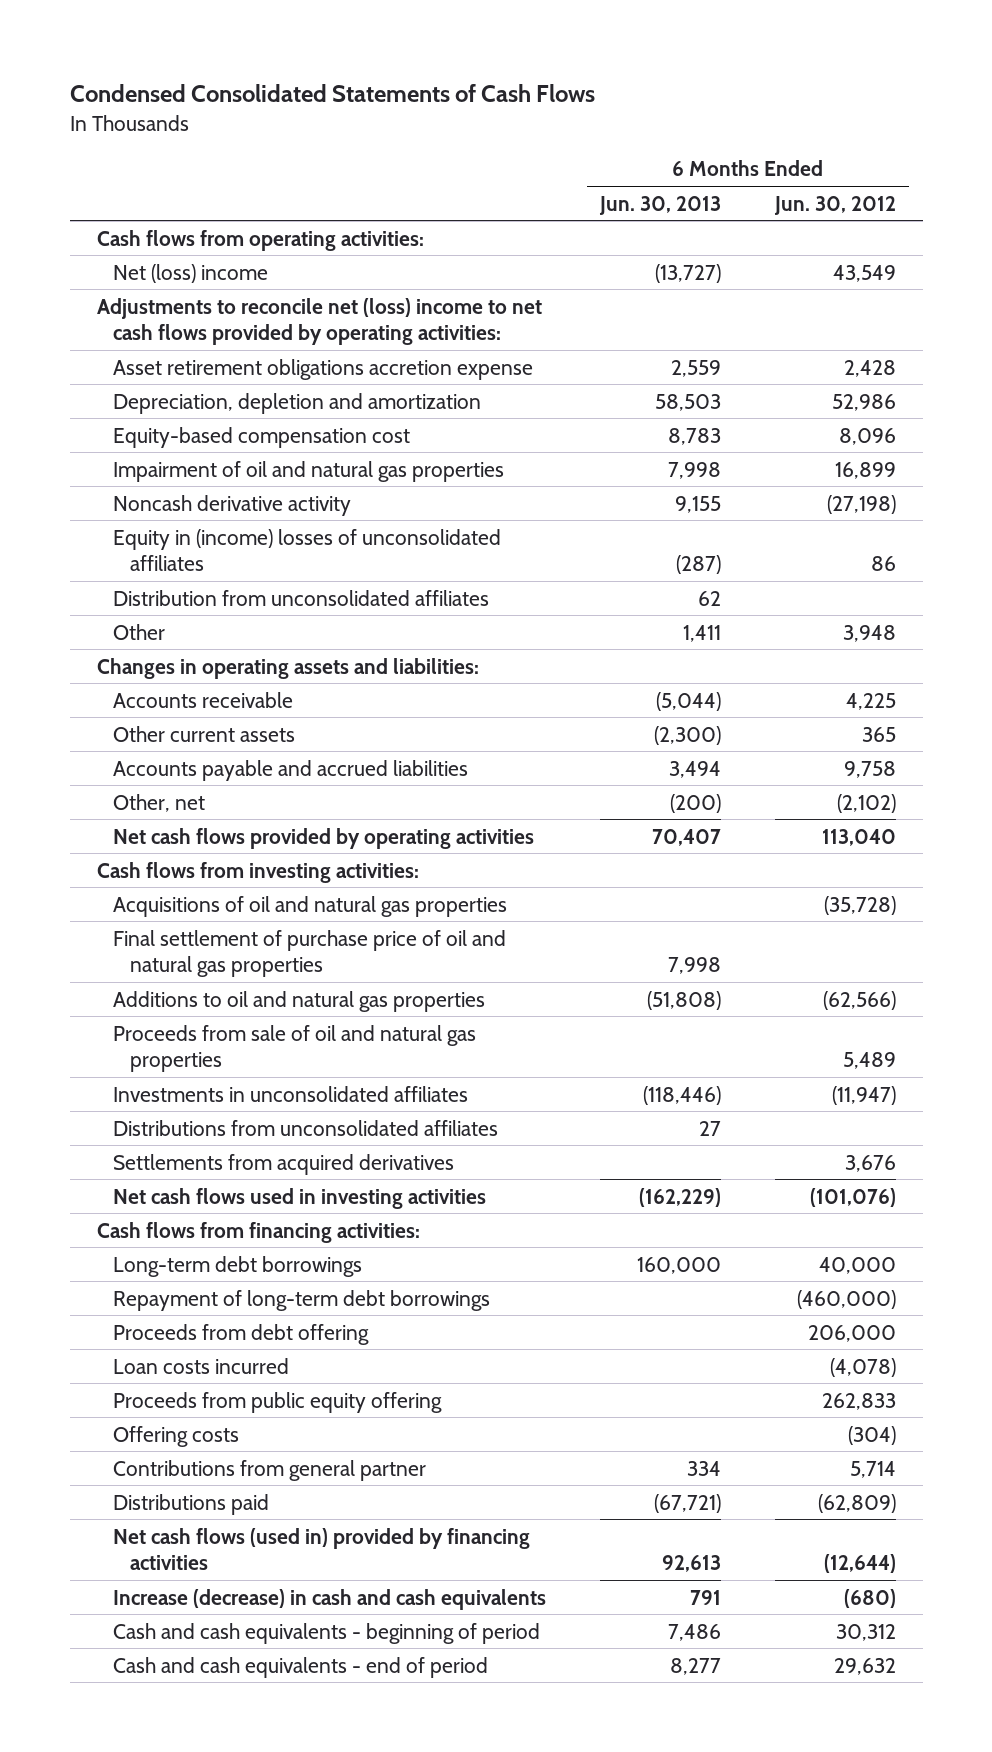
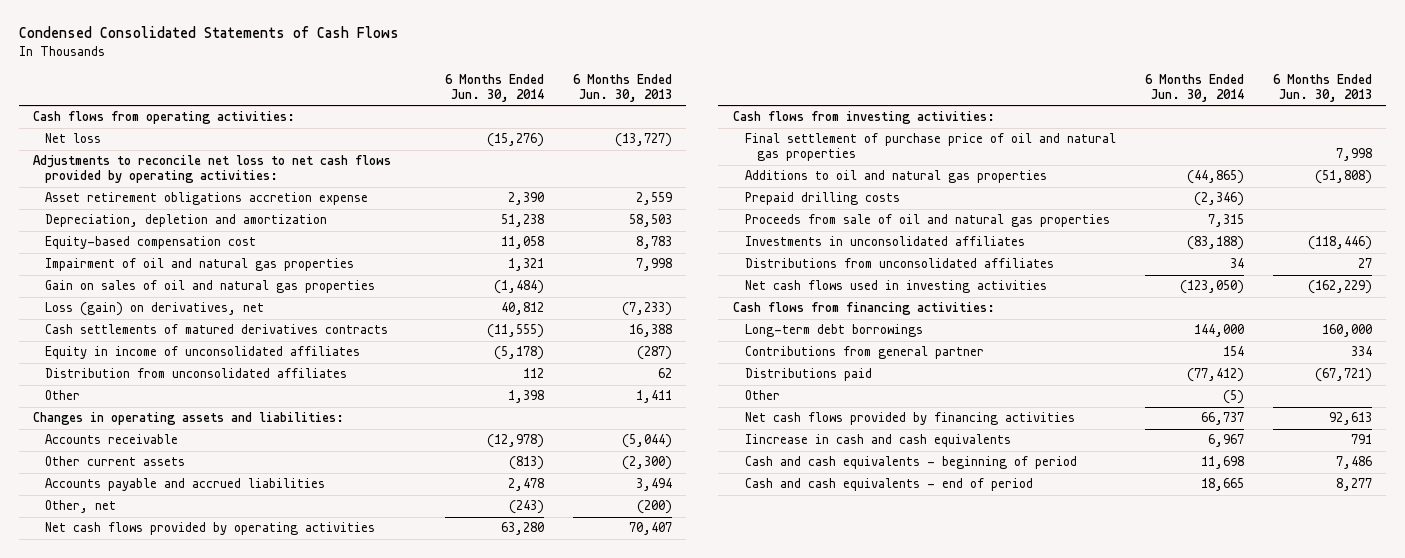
[773,195,896,215] Jun. 30, 2012 -> none
none -> [445,73,545,102] 6 Months Ended Jun. 30, 2014
[113,263,269,283] Net (loss) income -> [45,133,102,144] Net loss
[96,297,542,346] Adjustments to reconcile net (loss) income to net cash flows provided by operating activities: -> [33,155,392,184] Adjustments to reconcile net loss to net cash flows provided by operating activities:
[113,494,352,516] Noncash derivative activity -> none
none -> [45,280,376,294] Gain on sales of oil and natural gas properties
none -> [45,302,265,317] Loss (gain) on derivatives, net
none -> [45,324,389,335] Cash settlements of matured derivatives contracts
[113,528,502,572] Equity in (income) losses of unconsolidated affiliates -> [45,346,361,360] Equity in income of unconsolidated affiliates
[113,895,508,917] Acquisitions of oil and natural gas properties -> none
none -> [744,192,900,206] Prepaid drilling costs
[113,1153,455,1175] Settlements from acquired derivatives -> none
[113,1289,491,1311] Repayment of long-term debt borrowings -> none
[113,1323,370,1345] Proceeds from debt offering -> none
[113,1357,290,1374] Loan costs incurred -> none
[113,1391,443,1413] Proceeds from public equity offering -> none
[113,1425,240,1447] Offering costs -> none
none -> [744,390,780,401] Other
[113,1527,531,1571] Net cash flows (used in) provided by financing activities -> [744,412,1075,426] Net cash flows provided by financing activities
[113,1588,547,1610] Increase (decrease) in cash and cash equivalents -> [744,434,1011,448] Iincrease in cash and cash equivalents

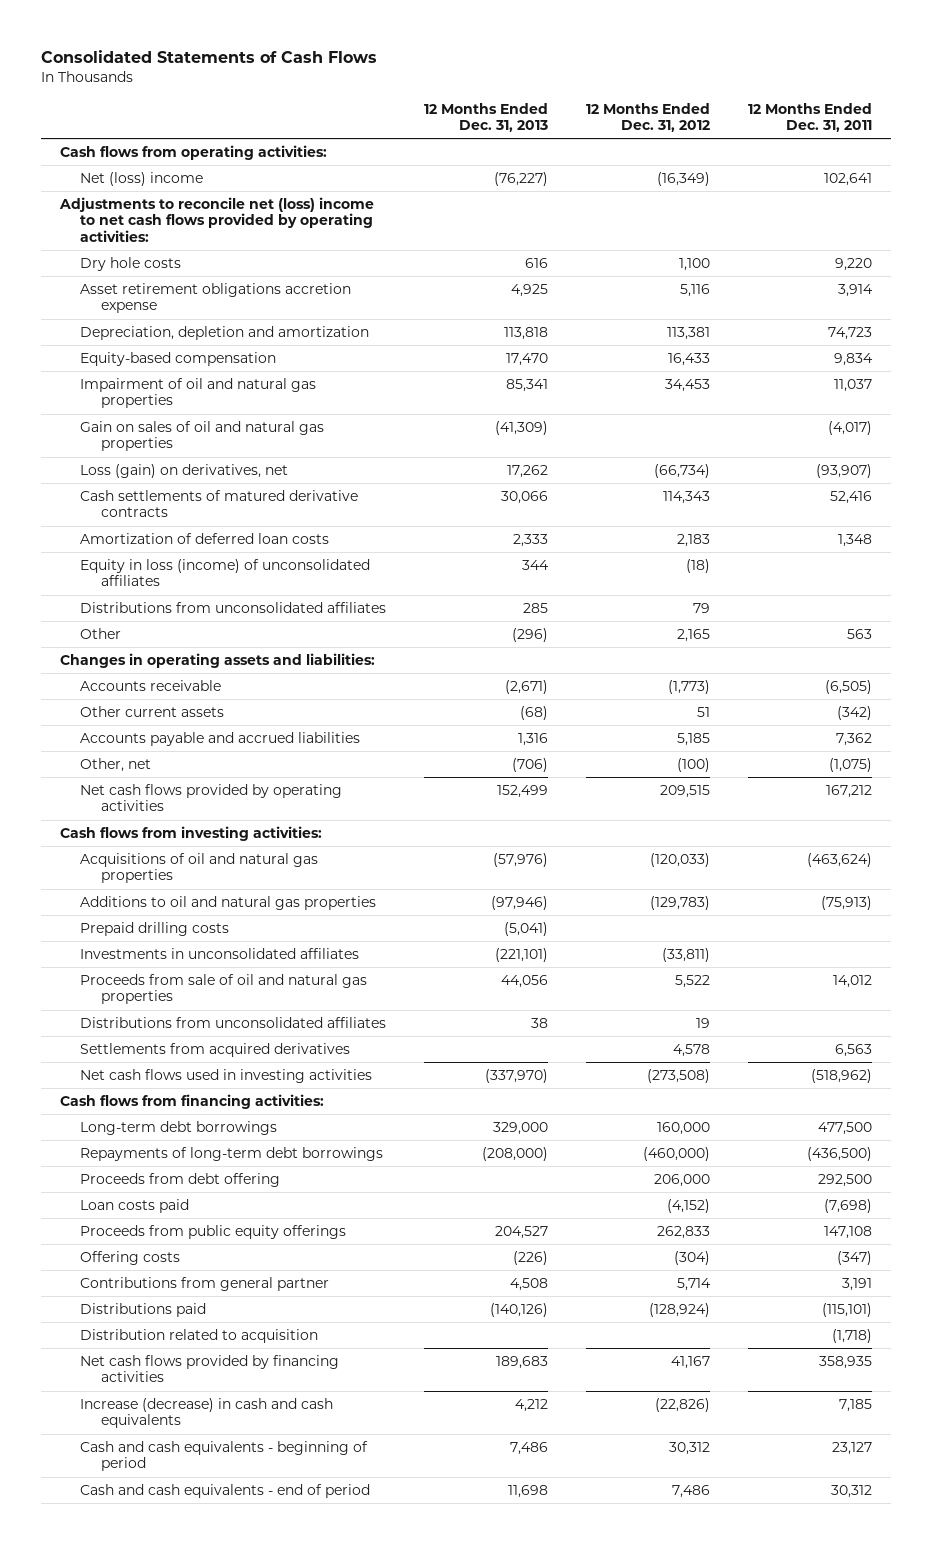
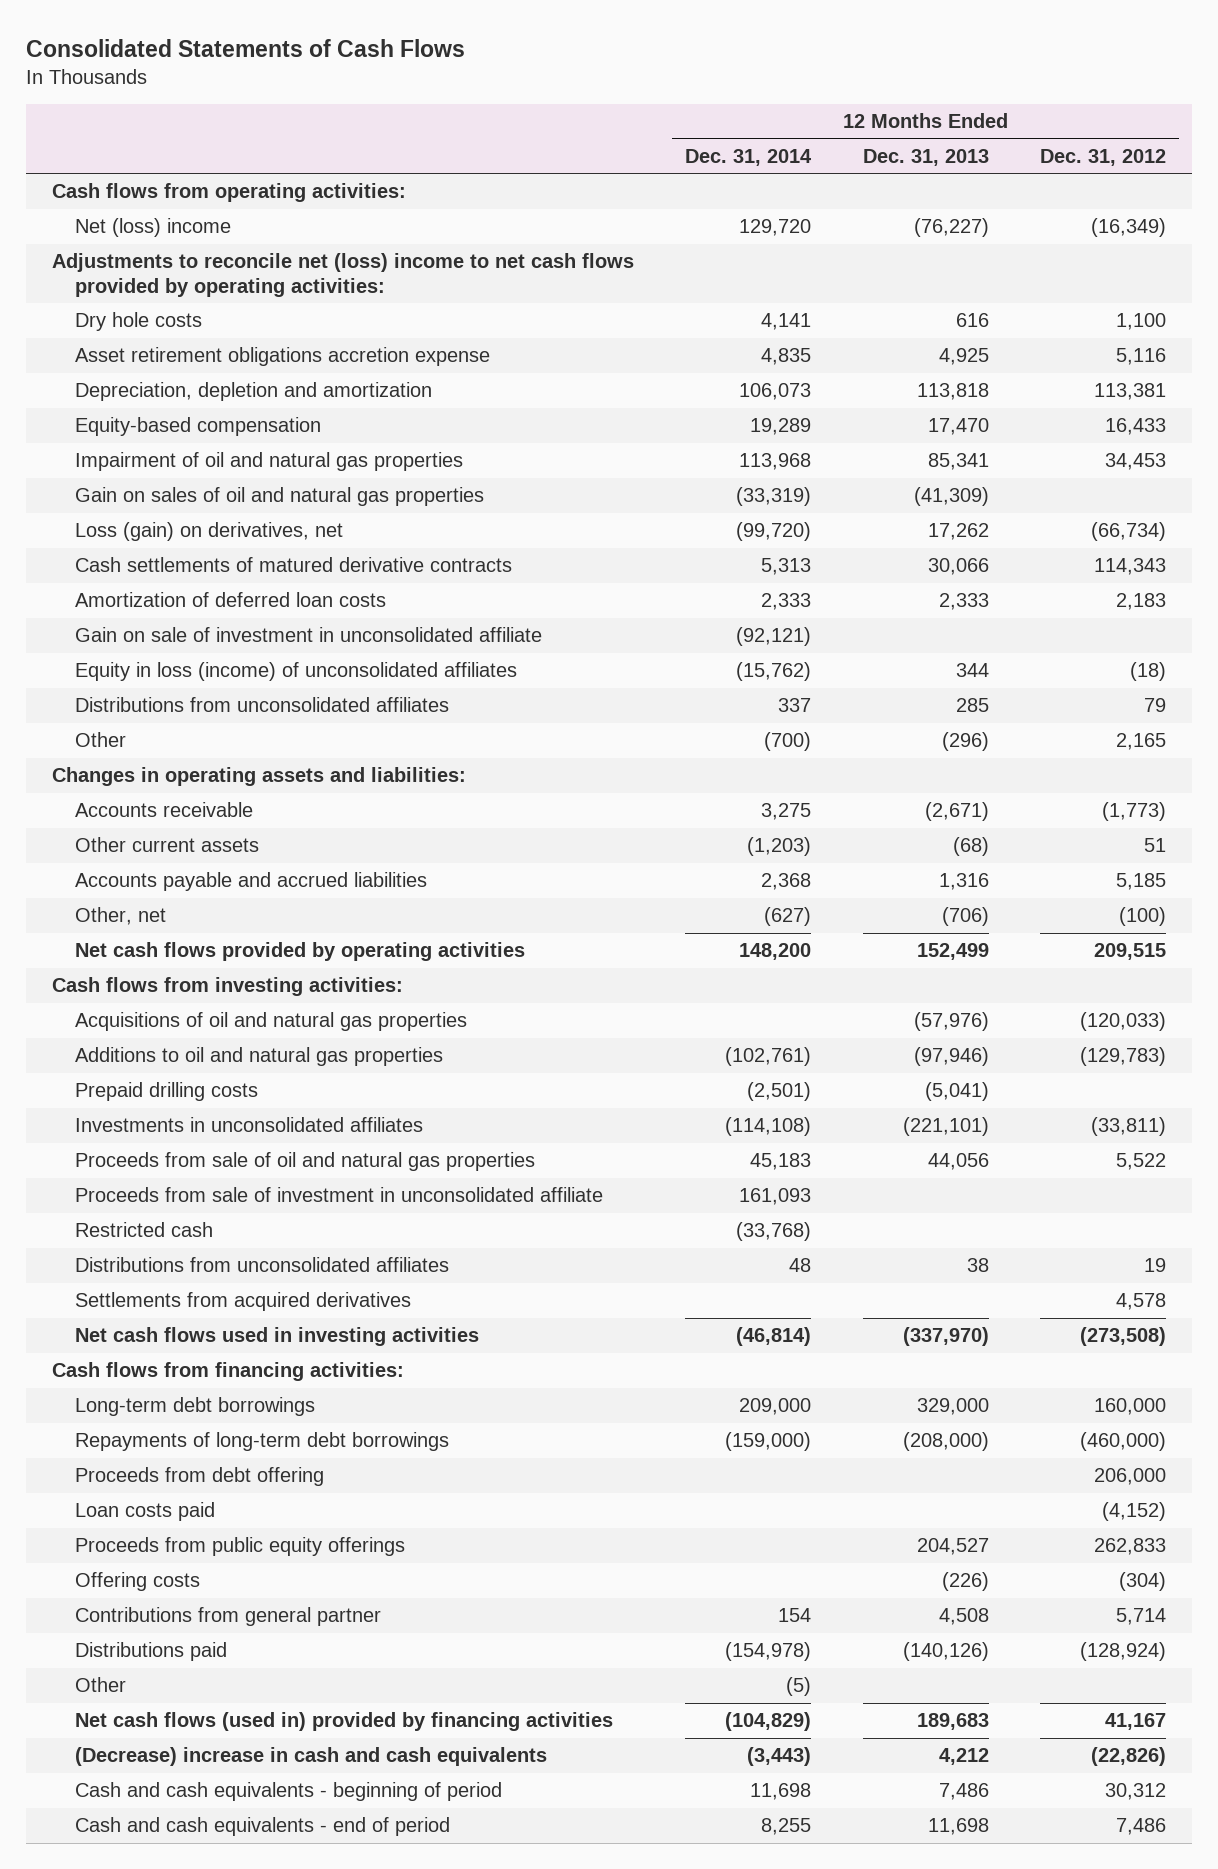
[747,102,872,133] 12 Months Ended Dec. 31, 2011 -> none
none -> [685,148,813,166] Dec. 31, 2014
none -> [74,627,542,643] Gain on sale of investment in unconsolidated affiliate
none -> [74,1187,603,1203] Proceeds from sale of investment in unconsolidated affiliate
none -> [74,1222,213,1238] Restricted cash
[80,1328,319,1343] Distribution related to acquisition -> none
none -> [74,1677,126,1693] Other
[80,1354,340,1383] Net cash flows provided by financing activities -> [74,1712,613,1732] Net cash flows (used in) provided by financing activities
[80,1397,334,1429] Increase (decrease) in cash and cash equivalents -> [74,1747,547,1767] (Decrease) increase in cash and cash equivalents

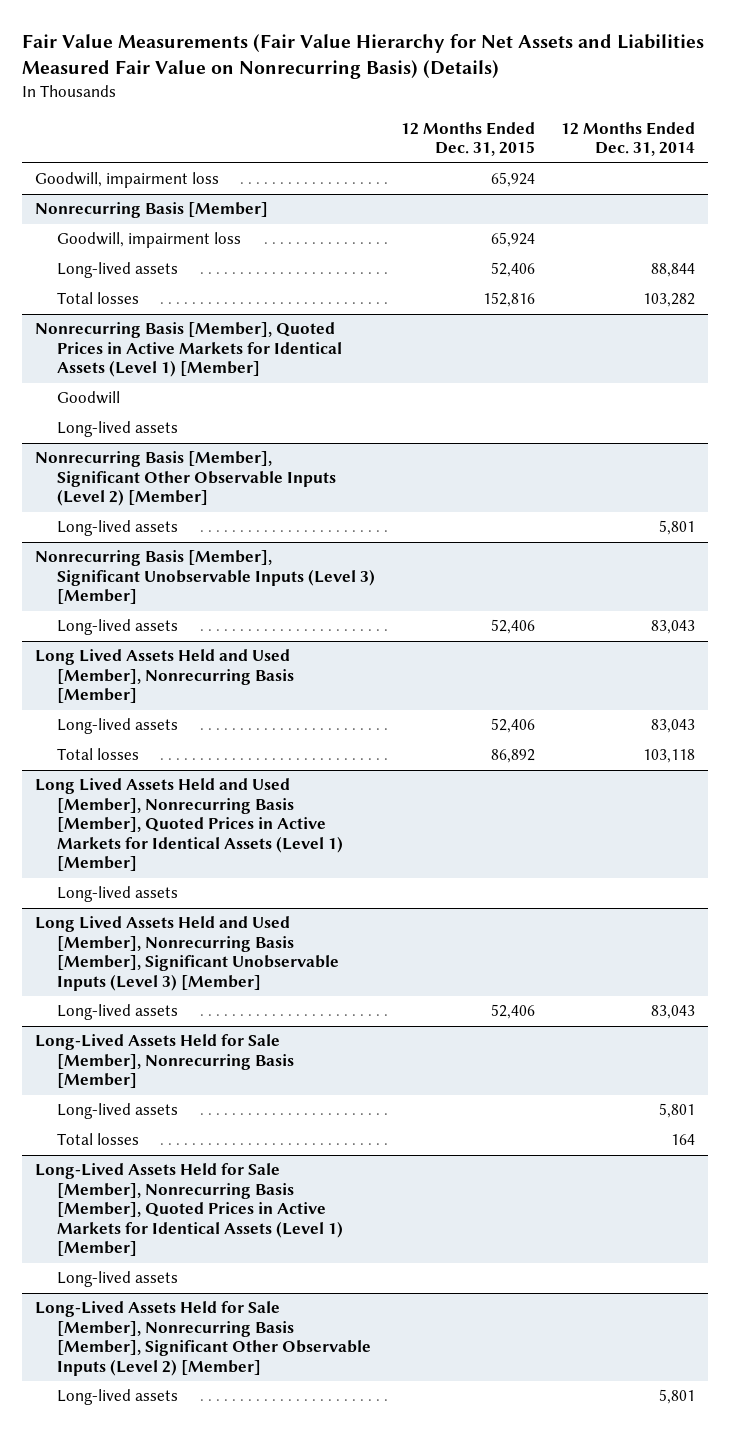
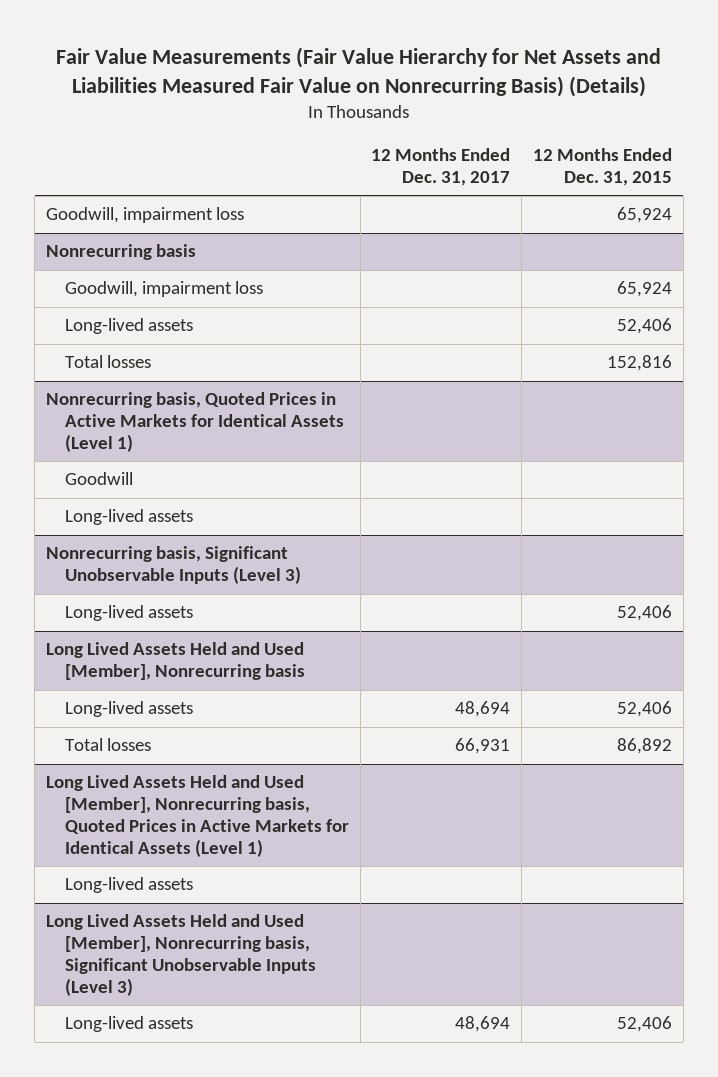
[561,121,696,157] 12 Months Ended Dec. 31, 2014 -> none
none -> [371,147,511,186] 12 Months Ended Dec. 31, 2017
[34,202,268,219] Nonrecurring Basis [Member] -> [46,244,197,261] Nonrecurring basis
[34,322,342,378] Nonrecurring Basis [Member], Quoted Prices in Active Markets for Identical Assets (Level 1) [Member] -> [46,392,344,453] Nonrecurring basis, Quoted Prices in Active Markets for Identical Assets (Level 1)
[34,451,336,507] Nonrecurring Basis [Member], Significant Other Observable Inputs (Level 2) [Member] -> none
[56,520,178,537] Long-lived assets -> none
[34,550,375,605] Nonrecurring Basis [Member], Significant Unobservable Inputs (Level 3) [Member] -> [46,546,301,585] Nonrecurring basis, Significant Unobservable Inputs (Level 3)
[34,649,294,704] Long Lived Assets Held and Used [Member], Nonrecurring Basis [Member] -> [46,642,305,681] Long Lived Assets Held and Used [Member], Nonrecurring basis
[34,778,343,872] Long Lived Assets Held and Used [Member], Nonrecurring Basis [Member], Quoted Prices in Active Markets for Identical Assets (Level 1) [Member] -> [46,775,349,858] Long Lived Assets Held and Used [Member], Nonrecurring basis, Quoted Prices in Active Markets for Identical Assets (Level 1)
[34,916,339,991] Long Lived Assets Held and Used [Member], Nonrecurring Basis [Member], Significant Unobservable Inputs (Level 3) [Member] -> [46,914,316,997] Long Lived Assets Held and Used [Member], Nonrecurring basis, Significant Unobservable Inputs (Level 3)
[34,1034,294,1089] Long-Lived Assets Held for Sale [Member], Nonrecurring Basis [Member] -> none
[56,1103,178,1120] Long-lived assets -> none
[56,1133,139,1146] Total losses -> none
[34,1163,343,1257] Long-Lived Assets Held for Sale [Member], Nonrecurring Basis [Member], Quoted Prices in Active Markets for Identical Assets (Level 1) [Member] -> none
[56,1271,178,1288] Long-lived assets -> none
[34,1301,371,1376] Long-Lived Assets Held for Sale [Member], Nonrecurring Basis [Member], Significant Other Observable Inputs (Level 2) [Member] -> none
[56,1389,178,1406] Long-lived assets -> none

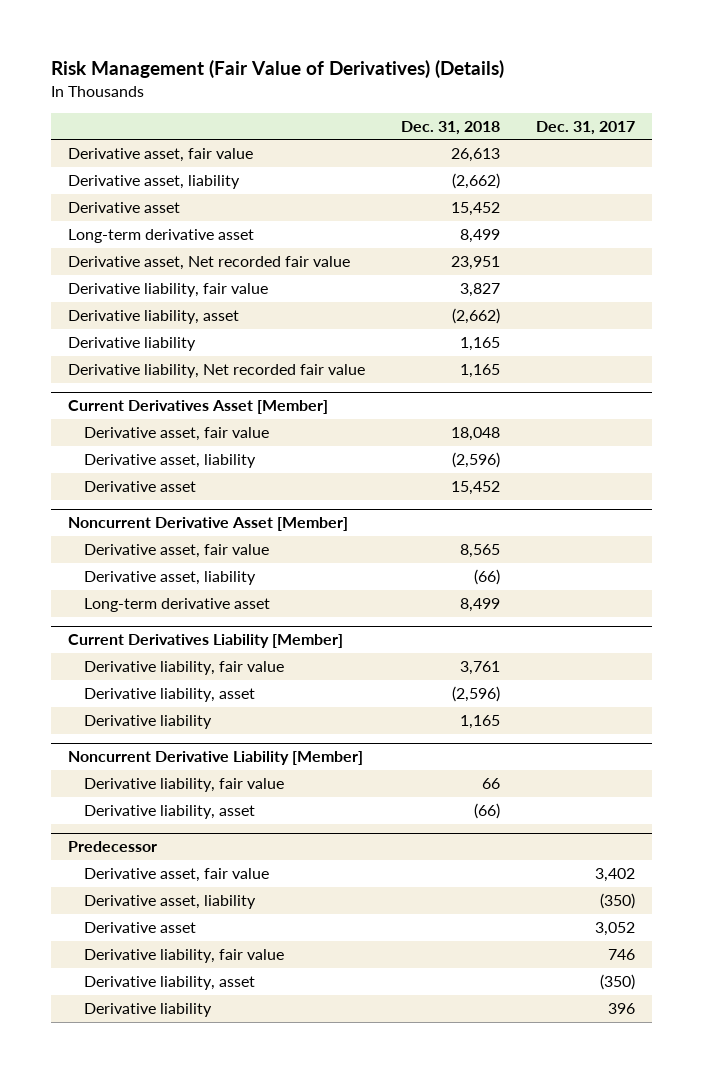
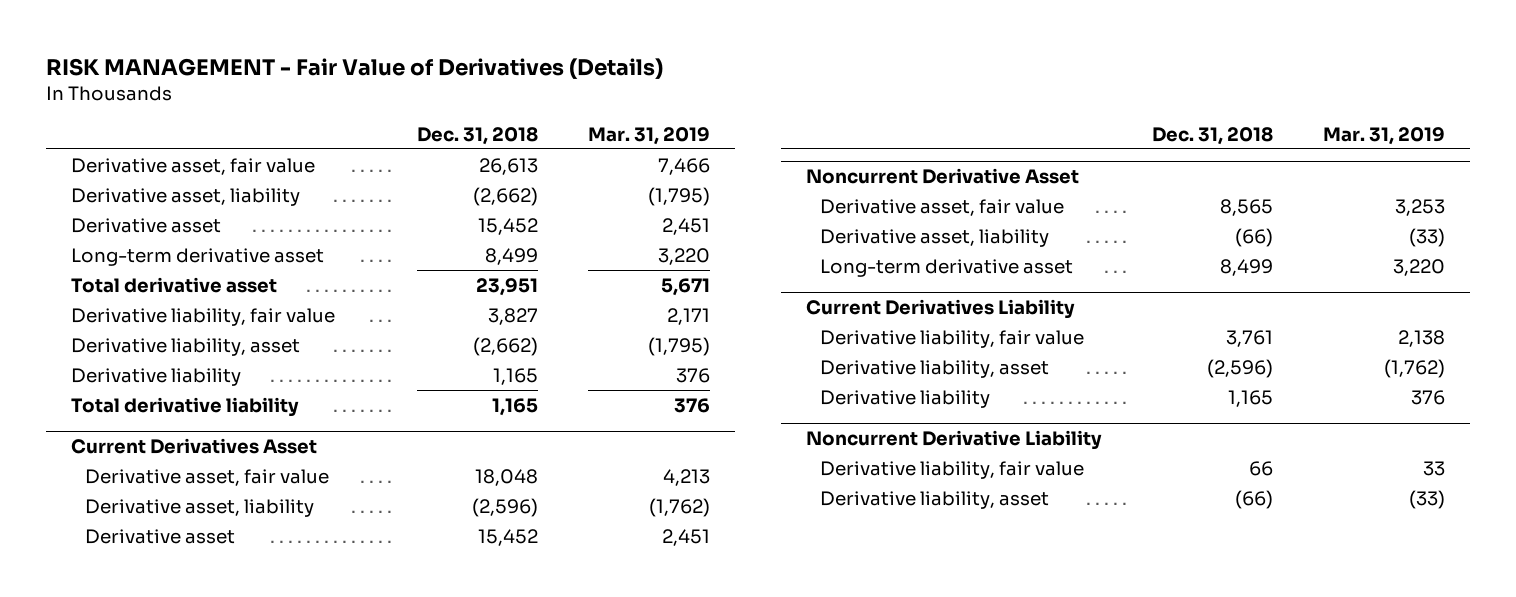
[50,60,504,79] Risk Management (Fair Value of Derivatives) (Details) -> [46,58,664,80] RISK MANAGEMENT - Fair Value of Derivatives (Details)
[535,120,635,135] Dec. 31, 2017 -> none
none -> [587,126,710,145] Mar. 31, 2019
[68,256,351,271] Derivative asset, Net recorded fair value -> [70,276,277,293] Total derivative asset
[68,364,366,379] Derivative liability, Net recorded fair value -> [70,396,299,417] Total derivative liability
[68,400,329,415] Current Derivatives Asset [Member] -> [70,438,317,455] Current Derivatives Asset
[68,517,349,532] Noncurrent Derivative Asset [Member] -> [806,168,1080,185] Noncurrent Derivative Asset
[68,634,344,649] Current Derivatives Liability [Member] -> [806,299,1076,320] Current Derivatives Liability
[68,751,364,766] Noncurrent Derivative Liability [Member] -> [806,430,1103,451] Noncurrent Derivative Liability
[68,841,158,853] Predecessor -> none
[84,868,270,883] Derivative asset, fair value -> none
[84,895,257,910] Derivative asset, liability -> none
[84,922,197,934] Derivative asset -> none
[84,949,285,964] Derivative liability, fair value -> none
[84,976,256,991] Derivative liability, asset -> none
[84,1003,213,1018] Derivative liability -> none

